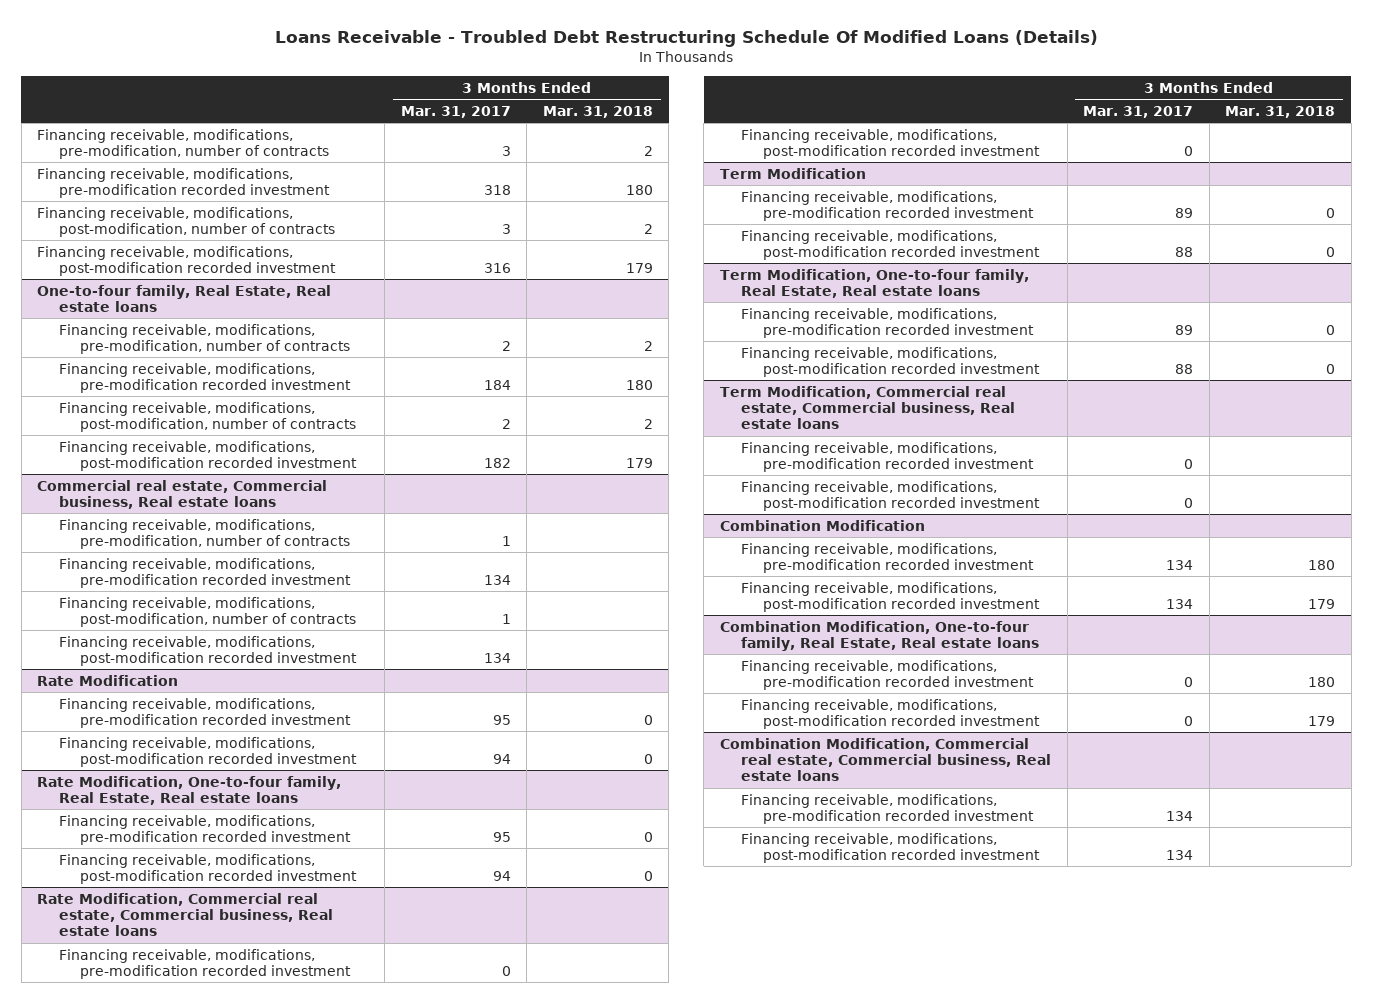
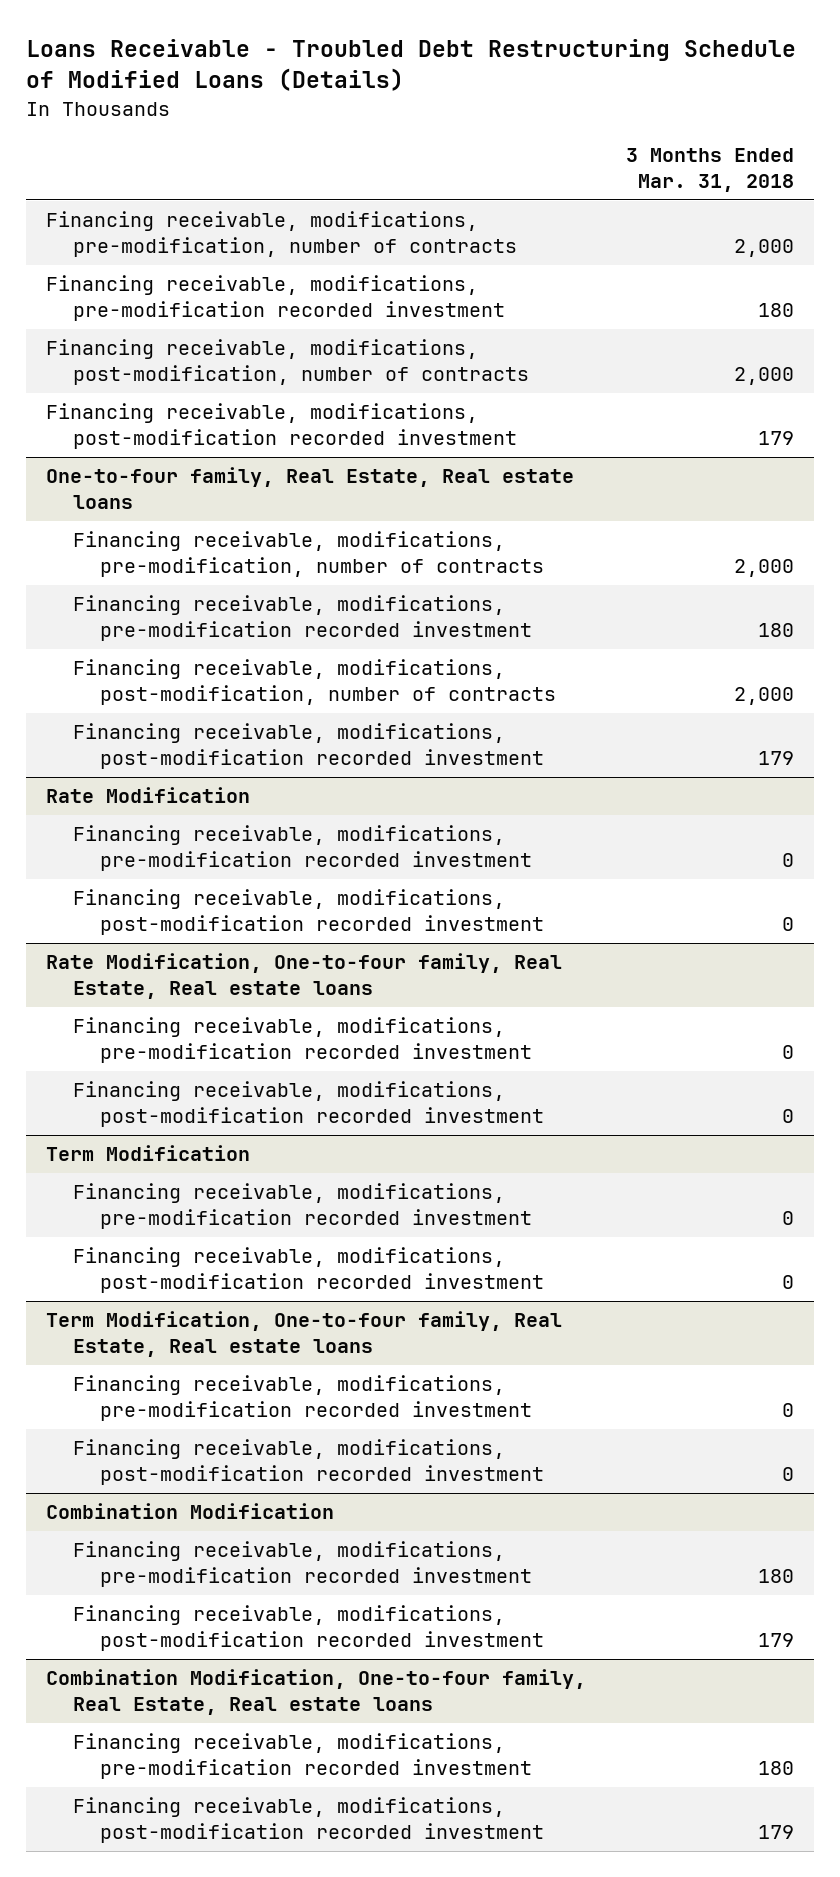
[275,30,1099,48] Loans Receivable - Troubled Debt Restructuring Schedule Of Modified Loans (Details) -> [25,39,796,92] Loans Receivable - Troubled Debt Restructuring Schedule of Modified Loans (Details)
[400,105,511,118] Mar. 31, 2017 -> none
[643,145,653,156] 2 -> [734,239,795,258] 2,000
[643,223,653,234] 2 -> [734,367,795,386] 2,000
[643,340,653,351] 2 -> [734,559,795,578] 2,000
[643,418,653,429] 2 -> [734,687,795,706] 2,000
[37,479,328,509] Commercial real estate, Commercial business, Real estate loans -> none
[58,518,351,549] Financing receivable, modifications, pre-modification, number of contracts -> none
[58,557,352,588] Financing receivable, modifications, pre-modification recorded investment -> none
[58,596,357,627] Financing receivable, modifications, post-modification, number of contracts -> none
[58,635,358,666] Financing receivable, modifications, post-modification recorded investment -> none
[37,892,333,937] Rate Modification, Commercial real estate, Commercial business, Real estate loans -> none
[58,948,352,979] Financing receivable, modifications, pre-modification recorded investment -> none
[741,128,1040,159] Financing receivable, modifications, post-modification recorded investment -> none
[719,385,1016,430] Term Modification, Commercial real estate, Commercial business, Real estate loans -> none
[741,441,1034,472] Financing receivable, modifications, pre-modification recorded investment -> none
[741,480,1040,511] Financing receivable, modifications, post-modification recorded investment -> none
[719,737,1052,782] Combination Modification, Commercial real estate, Commercial business, Real estate loans -> none
[741,793,1034,824] Financing receivable, modifications, pre-modification recorded investment -> none
[741,832,1040,863] Financing receivable, modifications, post-modification recorded investment -> none

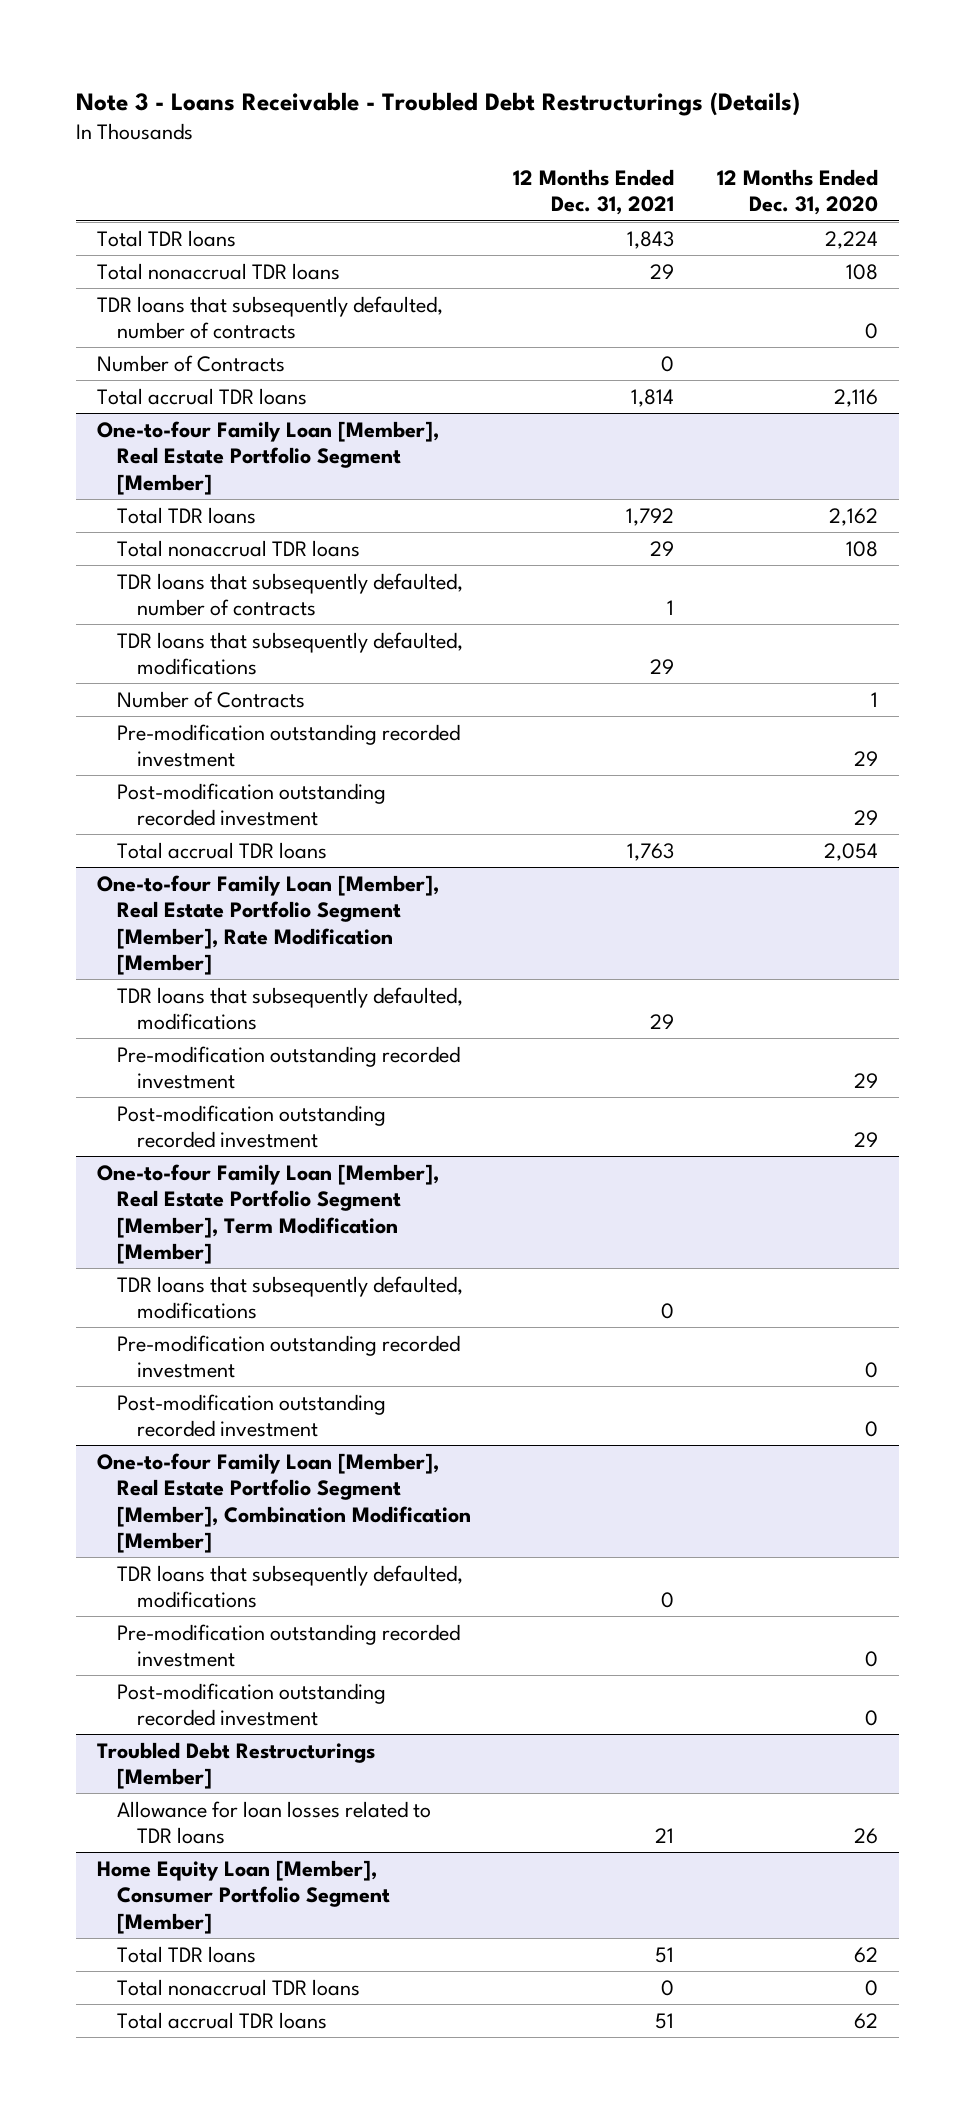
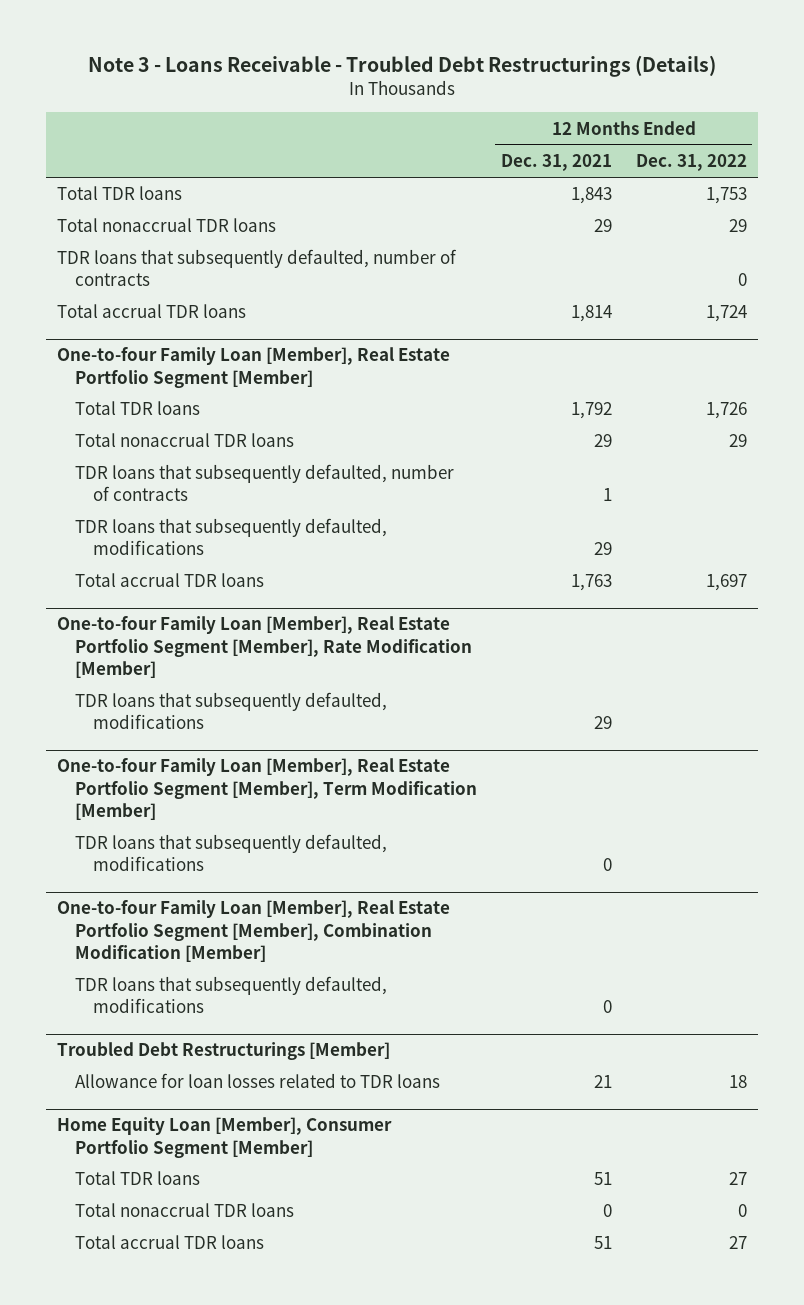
[716,168,878,216] 12 Months Ended Dec. 31, 2020 -> none
none -> [635,154,747,172] Dec. 31, 2022
[97,354,286,372] Number of Contracts -> none
[117,690,306,708] Number of Contracts -> none
[117,723,461,768] Pre-modification outstanding recorded investment -> none
[117,782,387,827] Post-modification outstanding recorded investment -> none
[117,1045,461,1090] Pre-modification outstanding recorded investment -> none
[117,1104,387,1149] Post-modification outstanding recorded investment -> none
[117,1334,461,1379] Pre-modification outstanding recorded investment -> none
[117,1393,387,1438] Post-modification outstanding recorded investment -> none
[117,1623,461,1668] Pre-modification outstanding recorded investment -> none
[117,1682,387,1727] Post-modification outstanding recorded investment -> none

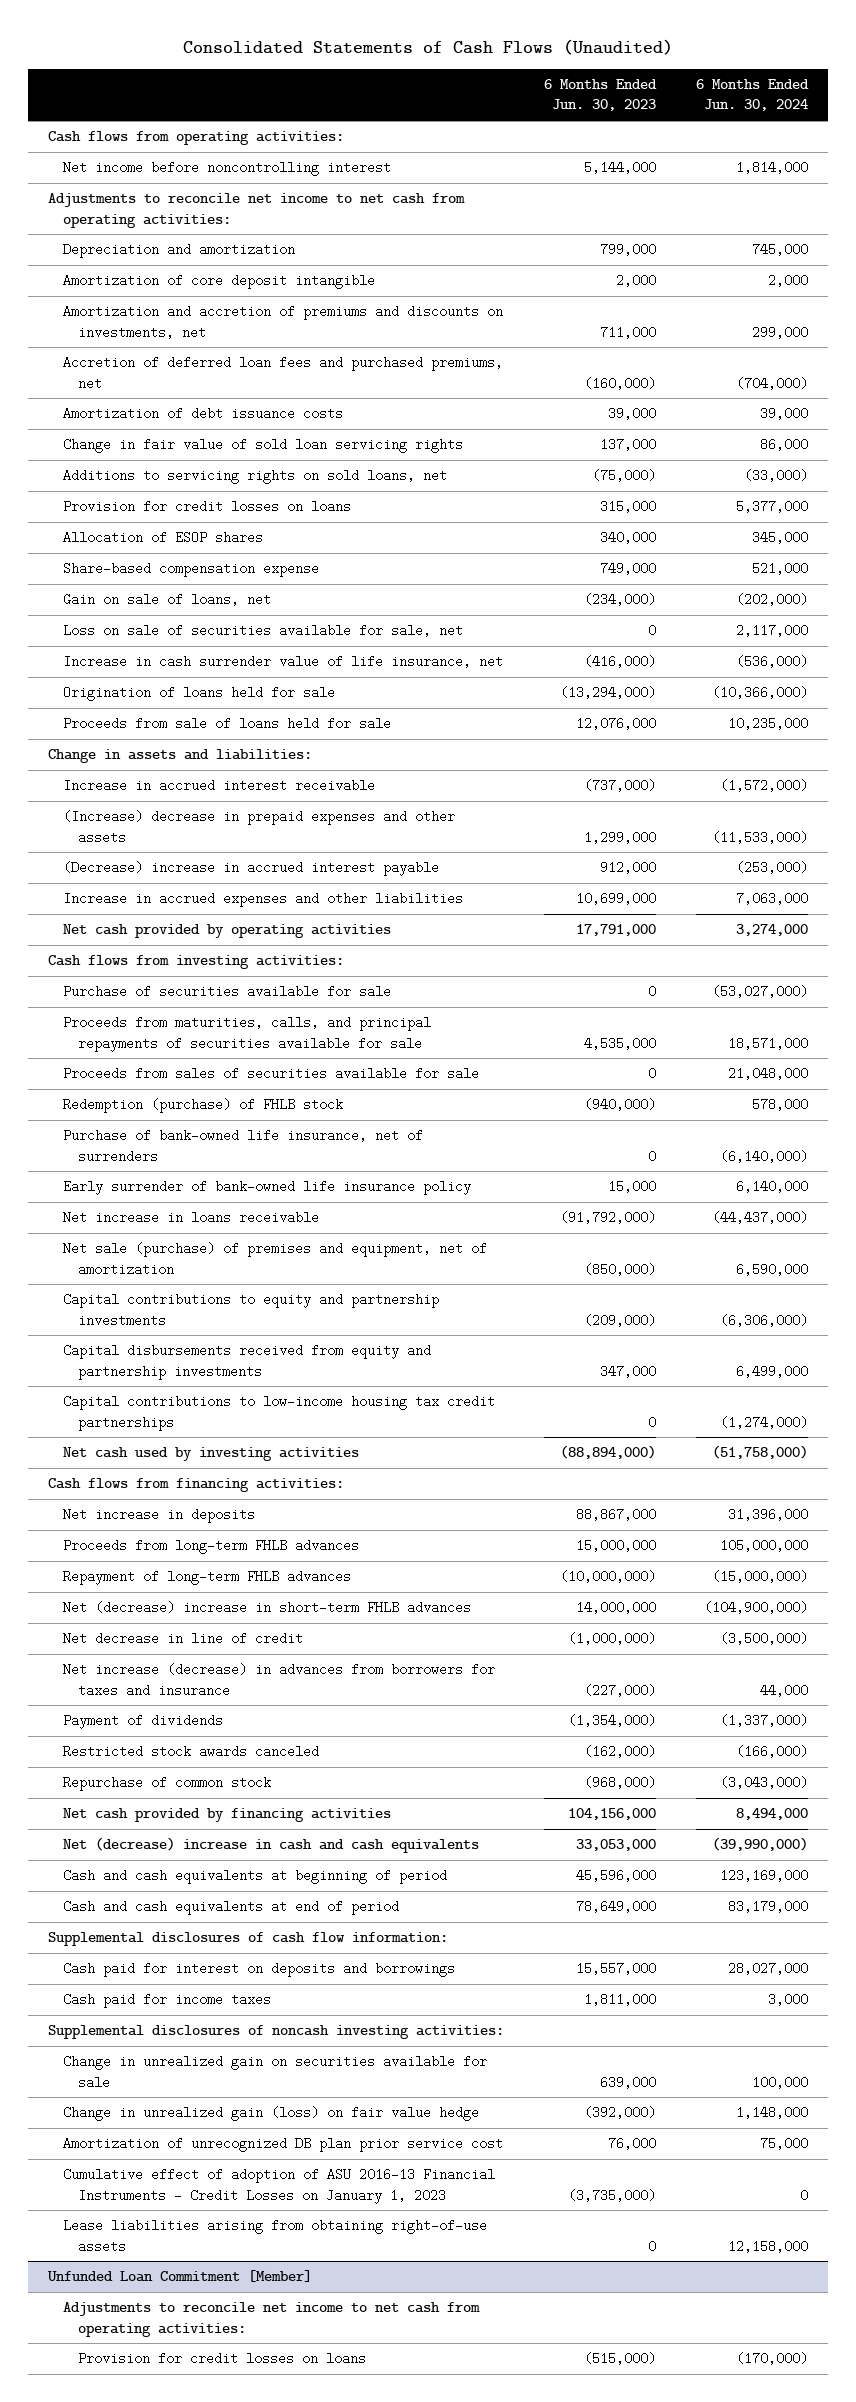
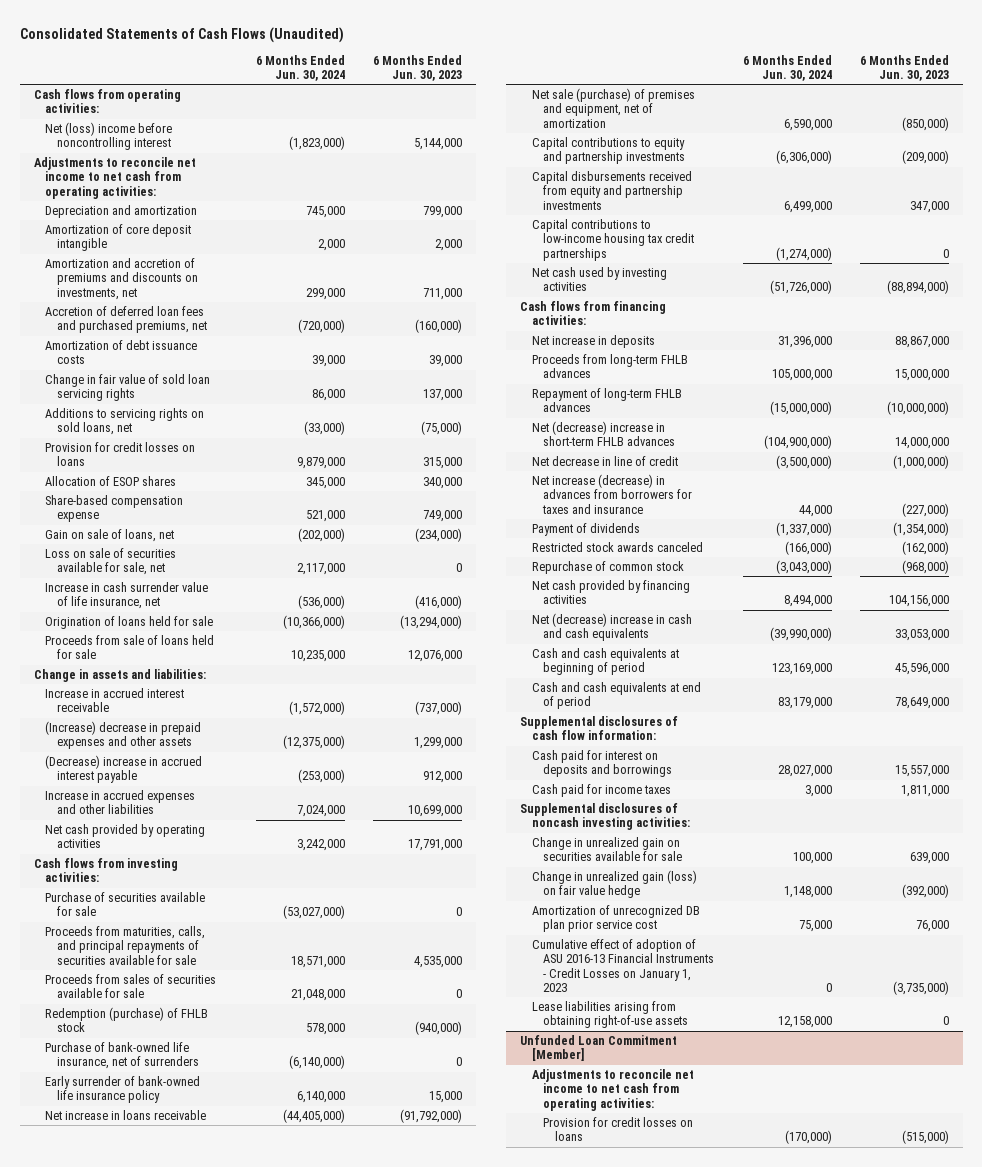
[62,161,391,177] Net income before noncontrolling interest -> [45,122,173,151] Net (loss) income before noncontrolling interest
[735,161,808,175] 1,814,000 -> [288,136,345,151] (1,823,000)
[735,376,808,390] (704,000) -> [297,319,345,334] (720,000)
[735,500,808,514] 5,377,000 -> [296,457,345,470] 9,879,000
[711,830,808,844] (11,533,000) -> [282,735,345,750] (12,375,000)
[735,892,808,906] 7,063,000 -> [296,805,345,818] 7,024,000
[735,924,808,937] 3,274,000 -> [296,839,345,852] 3,242,000
[711,1211,808,1225] (44,437,000) -> [282,1109,345,1124] (44,405,000)
[711,1445,808,1460] (51,758,000) -> [769,280,832,295] (51,726,000)

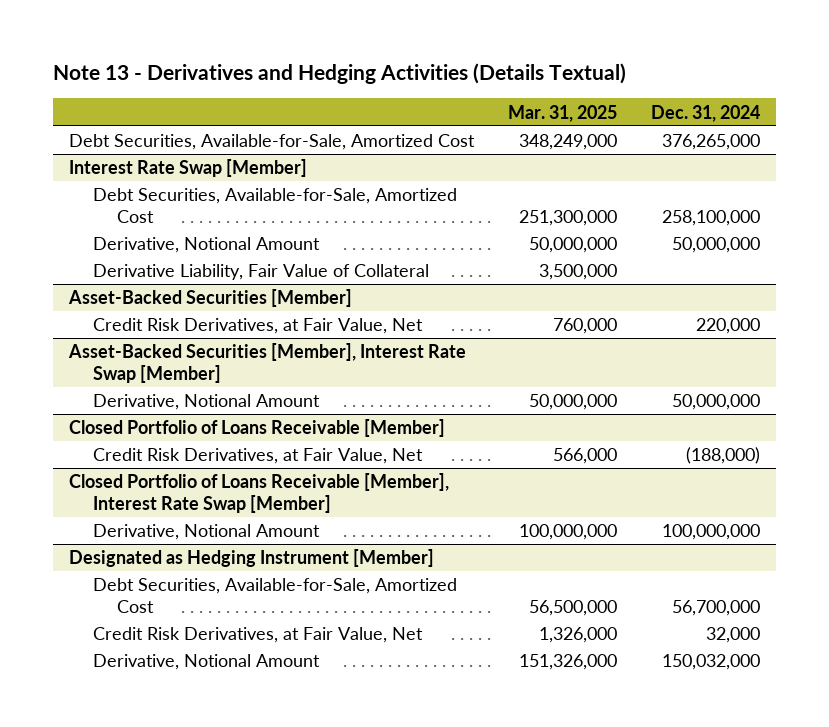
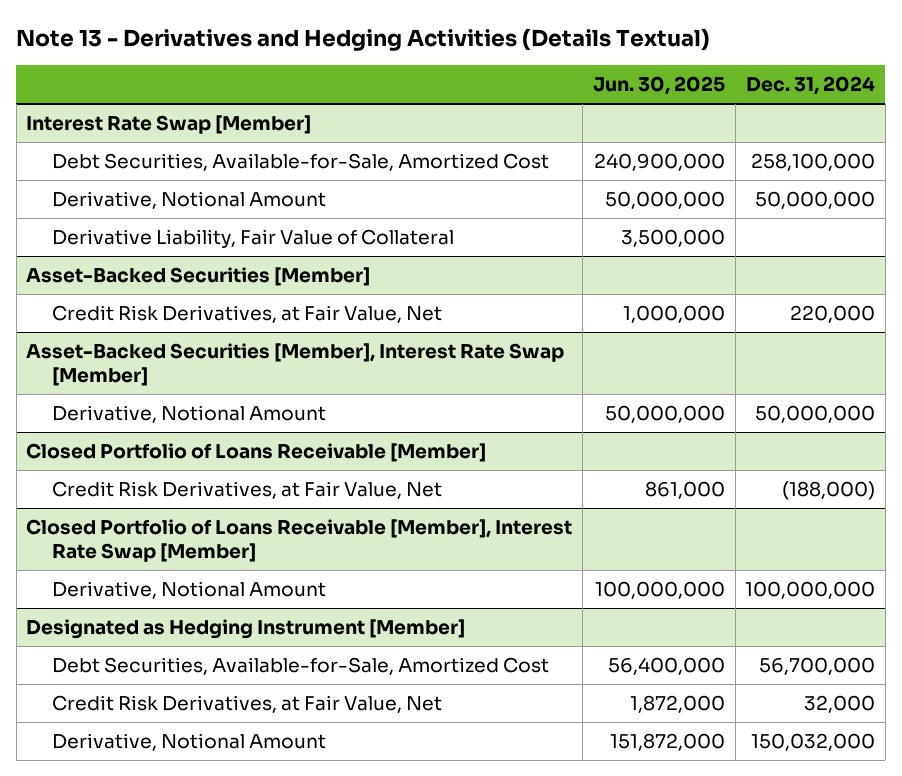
[508,104,618,122] Mar. 31, 2025 -> none
none -> [592,75,725,95] Jun. 30, 2025
[69,134,476,151] Debt Securities, Available-for-Sale, Amortized Cost -> none

